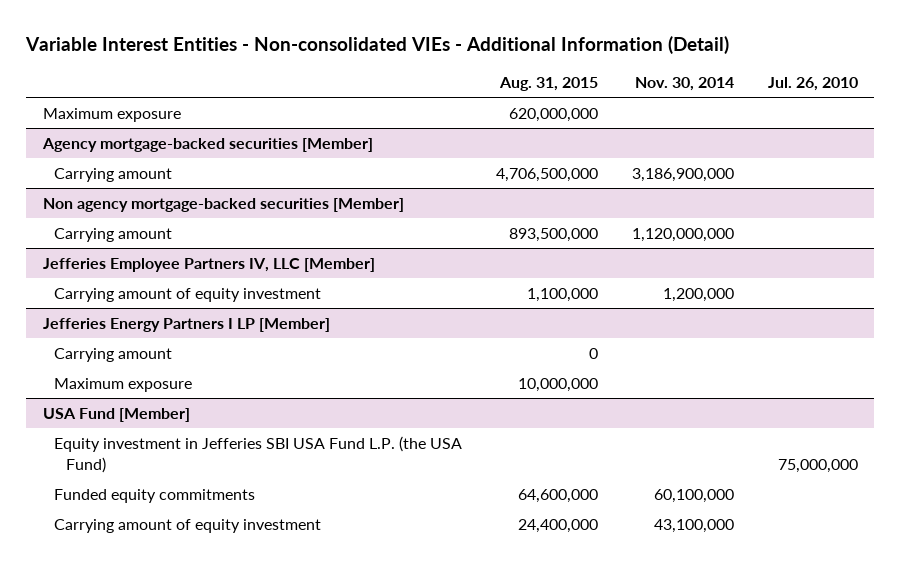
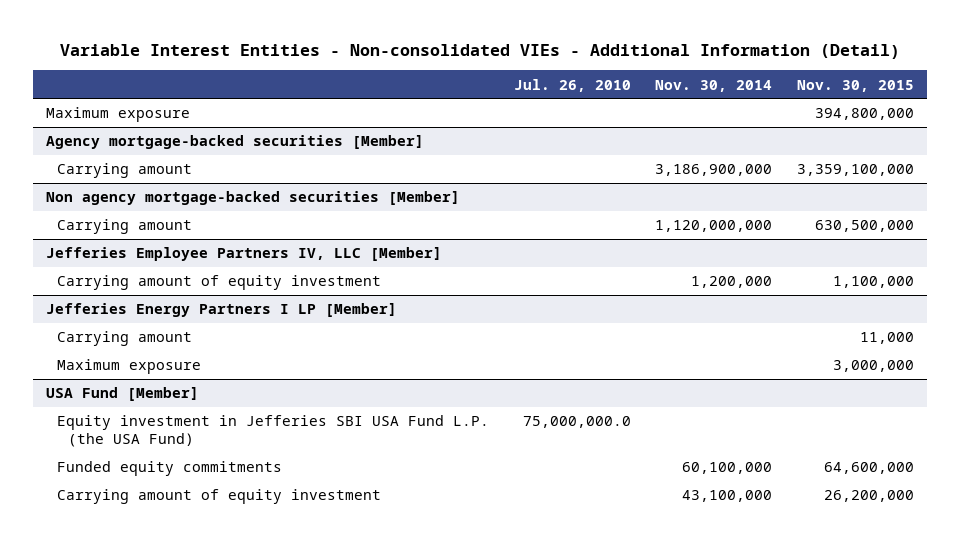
[499,76,599,91] Aug. 31, 2015 -> none
none -> [797,79,915,92] Nov. 30, 2015
[777,458,858,473] 75,000,000 -> [522,416,631,429] 75,000,000.0

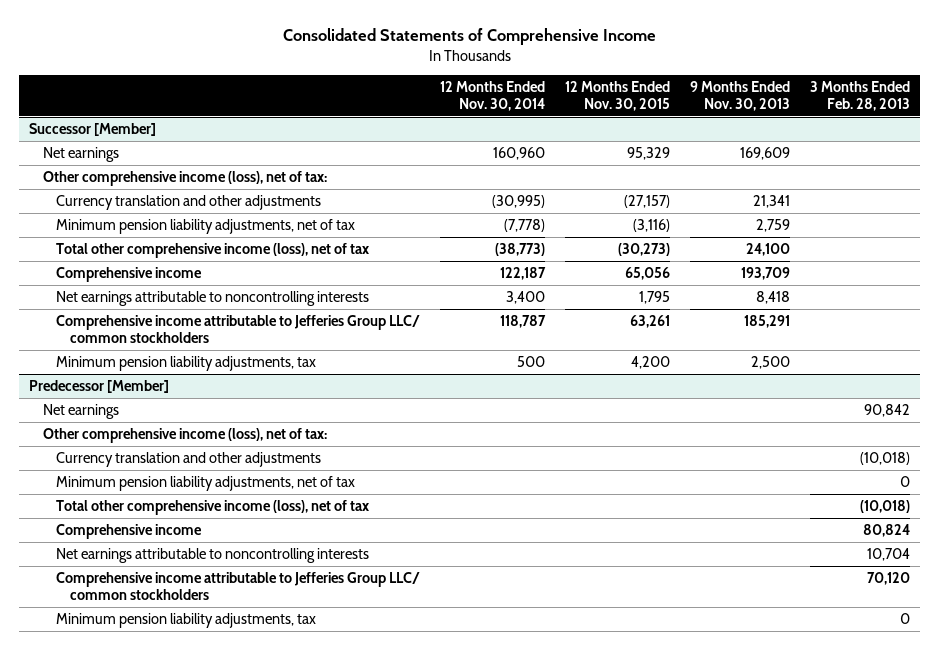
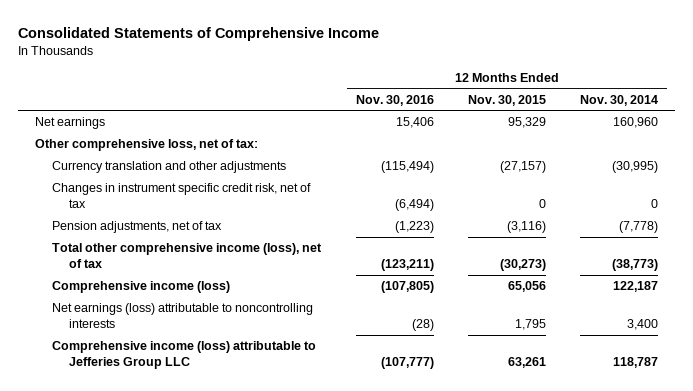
[690,80,791,111] 9 Months Ended Nov. 30, 2013 -> none
[810,80,911,111] 3 Months Ended Feb. 28, 2013 -> none
none -> [355,95,434,107] Nov. 30, 2016
[29,123,157,137] Successor [Member] -> none
[42,171,327,187] Other comprehensive income (loss), net of tax: -> [35,139,259,152] Other comprehensive loss, net of tax:
none -> [52,183,312,209] Changes in instrument specific credit risk, net of tax
[56,219,356,235] Minimum pension liability adjustments, net of tax -> [52,221,223,234] Pension adjustments, net of tax
[56,356,317,372] Minimum pension liability adjustments, tax -> none
[29,380,170,394] Predecessor [Member] -> none
[42,404,119,420] Net earnings -> none
[42,428,327,444] Other comprehensive income (loss), net of tax: -> none
[56,452,322,468] Currency translation and other adjustments -> none
[56,476,356,492] Minimum pension liability adjustments, net of tax -> none
[56,500,370,516] Total other comprehensive income (loss), net of tax -> none
[56,524,203,540] Comprehensive income -> none
[56,548,370,564] Net earnings attributable to noncontrolling interests -> none
[56,572,421,600] Comprehensive income attributable to Jefferies Group LLC/ common stockholders -> none
[56,613,317,629] Minimum pension liability adjustments, tax -> none
[56,267,203,283] Comprehensive income -> [52,281,231,294] Comprehensive income (loss)
[56,291,370,307] Net earnings attributable to noncontrolling interests -> [52,303,314,329] Net earnings (loss) attributable to noncontrolling interests
[56,315,421,343] Comprehensive income attributable to Jefferies Group LLC/ common stockholders -> [52,341,317,370] Comprehensive income (loss) attributable to Jefferies Group LLC

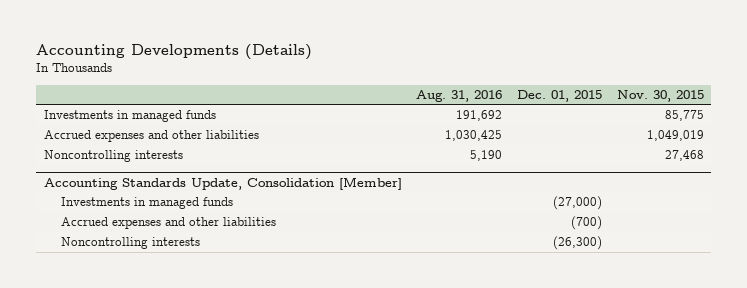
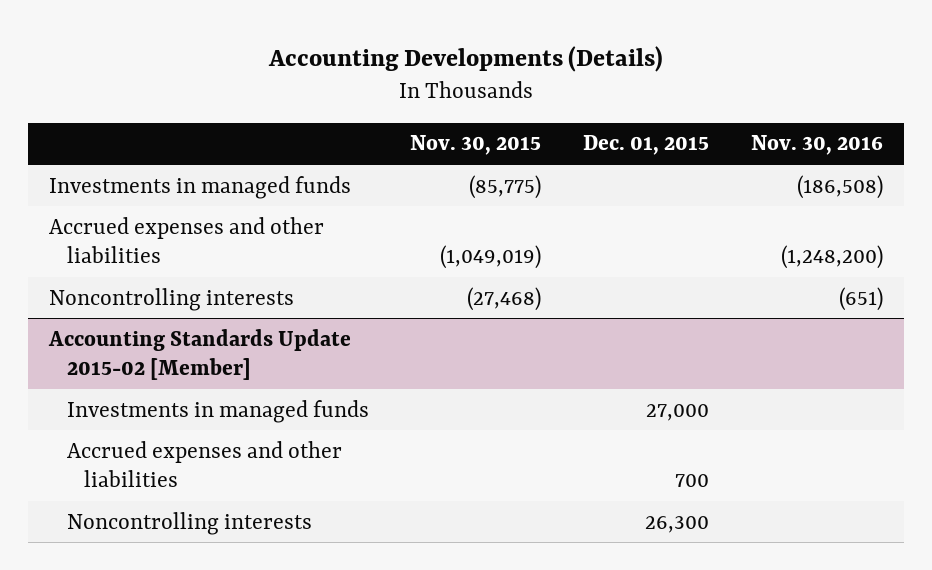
[416,89,503,102] Aug. 31, 2016 -> none
none -> [751,135,884,156] Nov. 30, 2016
[664,110,704,122] 85,775 -> [469,174,542,199] (85,775)
[646,130,704,142] 1,049,019 -> [440,245,542,270] (1,049,019)
[664,150,704,162] 27,468 -> [467,286,542,311] (27,468)
[43,176,402,190] Accounting Standards Update, Consolidation [Member] -> [47,328,351,381] Accounting Standards Update 2015-02 [Member]
[553,196,603,211] (27,000) -> [646,403,710,421] 27,000
[571,216,603,231] (700) -> [675,474,710,488] 700
[553,236,603,251] (26,300) -> [645,515,710,533] 26,300

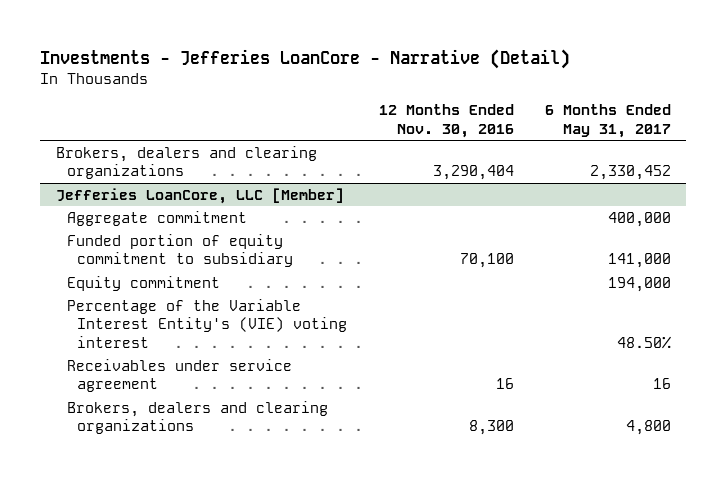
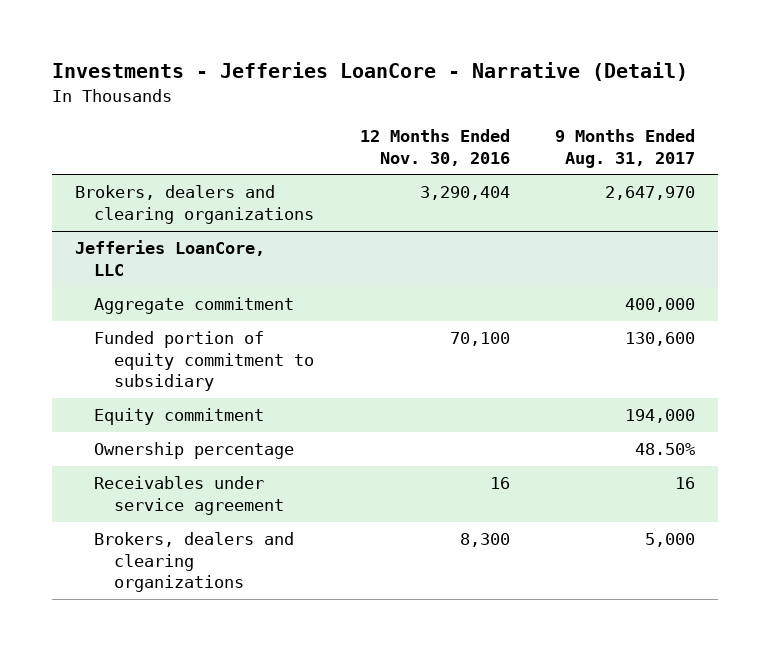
[544,104,671,138] 6 Months Ended May 31, 2017 -> none
none -> [555,128,696,168] 9 Months Ended Aug. 31, 2017
[56,187,345,204] Jefferies LoanCore, LLC [Member] -> [74,240,265,276] Jefferies LoanCore, LLC
[66,298,348,349] Percentage of the Variable Interest Entity's (VIE) voting interest -> [94,442,295,460] Ownership percentage

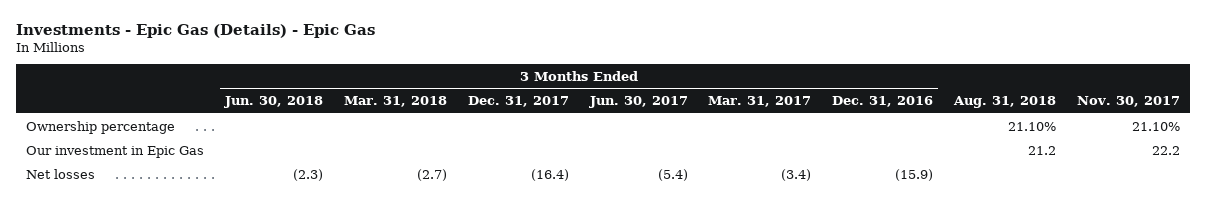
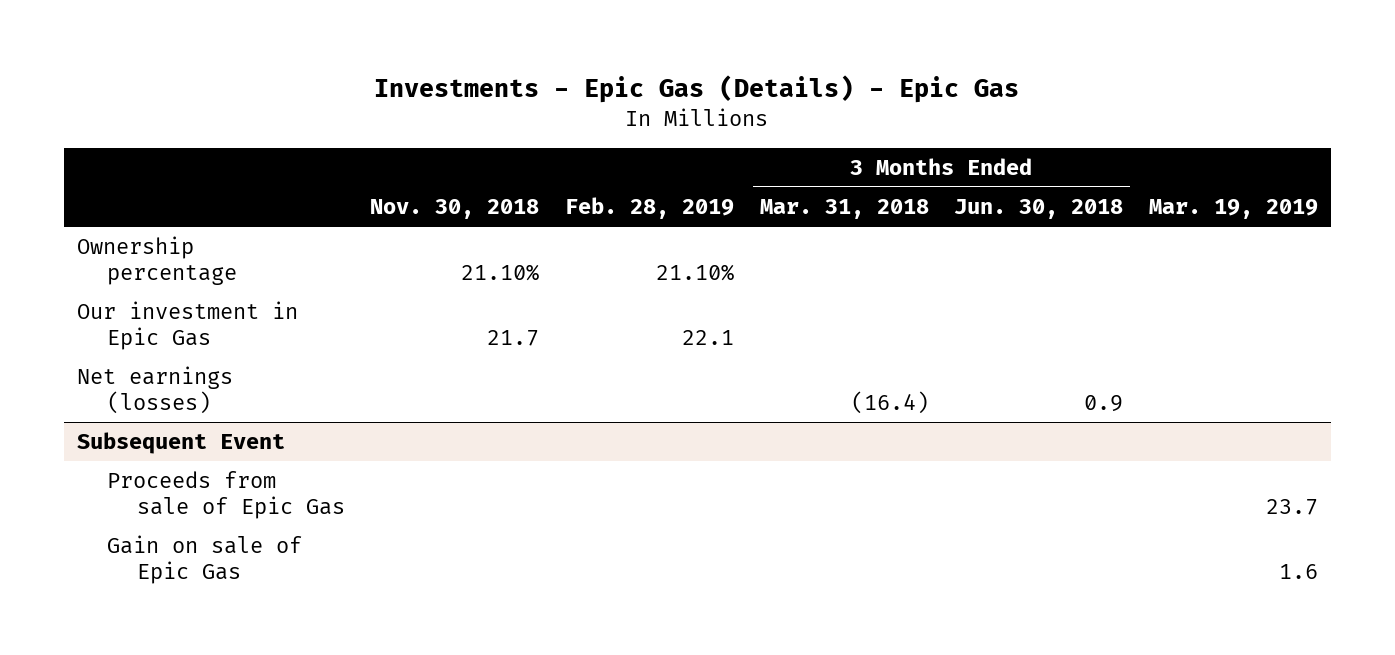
[467,96,569,108] Dec. 31, 2017 -> none
[588,96,688,109] Jun. 30, 2017 -> none
[708,96,812,108] Mar. 31, 2017 -> none
[832,96,934,108] Dec. 31, 2016 -> none
[953,96,1057,109] Aug. 31, 2018 -> none
[1076,96,1180,108] Nov. 30, 2017 -> none
none -> [370,198,540,219] Nov. 30, 2018
none -> [564,196,734,219] Feb. 28, 2019
none -> [1148,198,1318,219] Mar. 19, 2019
[26,168,96,179] Net losses -> [76,366,233,414] Net earnings (losses)
[293,168,324,181] (2.3) -> [1084,394,1124,412] 0.9
[417,168,448,181] (2.7) -> [850,390,929,414] (16.4)
none -> [76,432,285,455] Subsequent Event
none -> [106,471,345,519] Proceeds from sale of Epic Gas
none -> [106,535,302,584] Gain on sale of Epic Gas

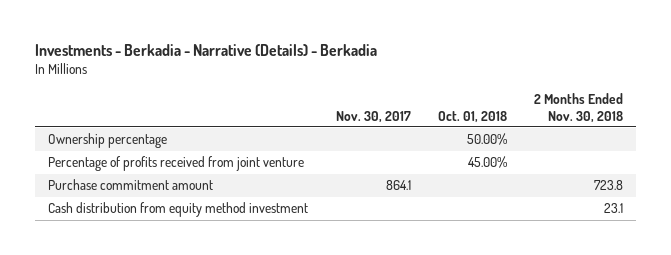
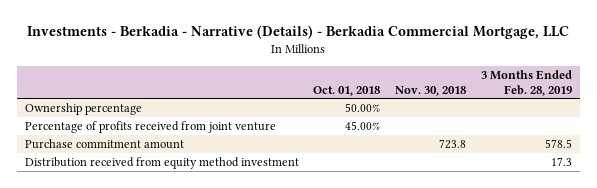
[34,43,377,56] Investments - Berkadia - Narrative (Details) - Berkadia -> [27,25,570,40] Investments - Berkadia - Narrative (Details) - Berkadia Commercial Mortgage, LLC
[335,110,411,123] Nov. 30, 2017 -> none
[533,92,623,123] 2 Months Ended Nov. 30, 2018 -> none
none -> [395,85,467,96] Nov. 30, 2018
none -> [481,69,573,96] 3 Months Ended Feb. 28, 2019
[48,202,309,218] Cash distribution from equity method investment -> [24,157,299,170] Distribution received from equity method investment

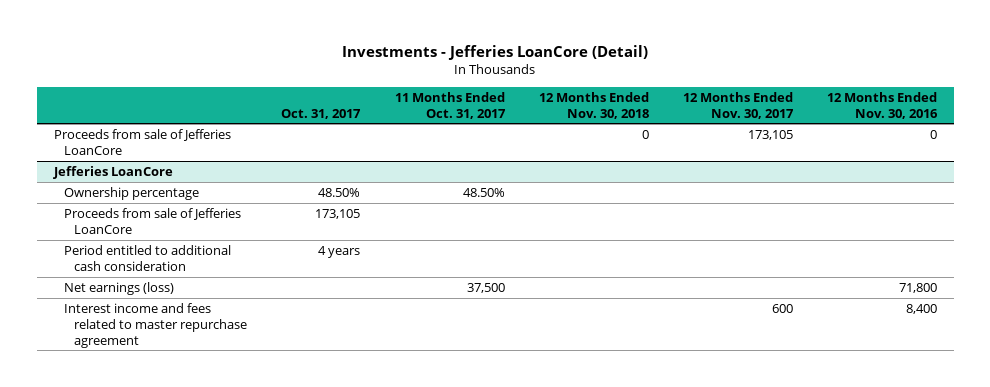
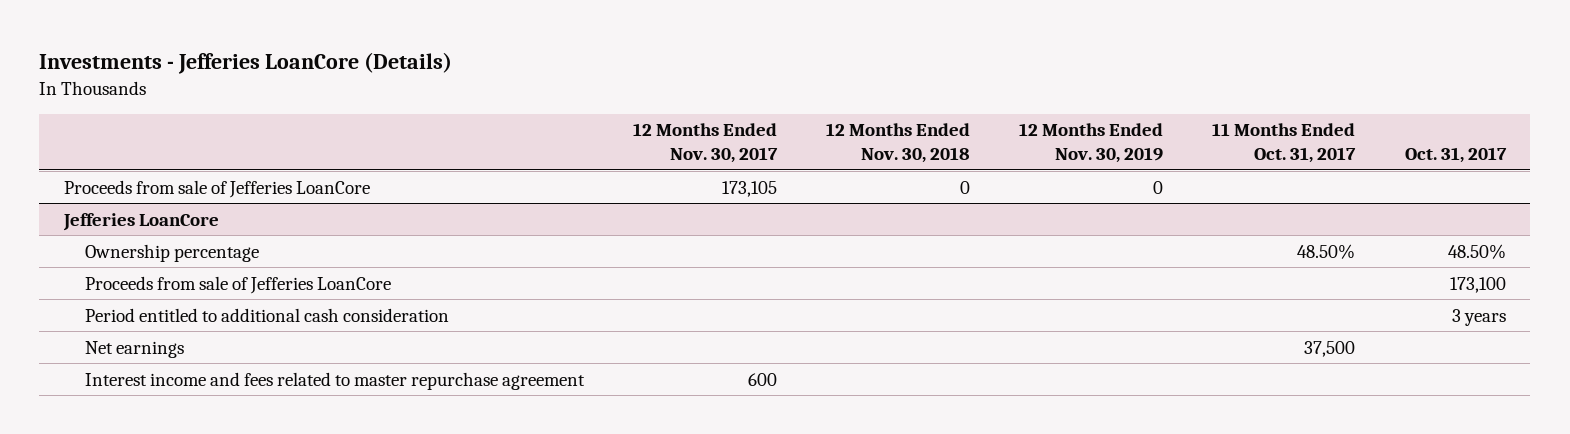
[342,44,649,60] Investments - Jefferies LoanCore (Detail) -> [39,52,453,75] Investments - Jefferies LoanCore (Details)
[826,91,938,119] 12 Months Ended Nov. 30, 2016 -> none
none -> [1019,123,1164,163] 12 Months Ended Nov. 30, 2019
[315,208,361,219] 173,105 -> [1449,276,1506,293] 173,100
[318,245,361,258] 4 years -> [1451,308,1506,326] 3 years
[64,281,175,295] Net earnings (loss) -> [84,340,184,358] Net earnings

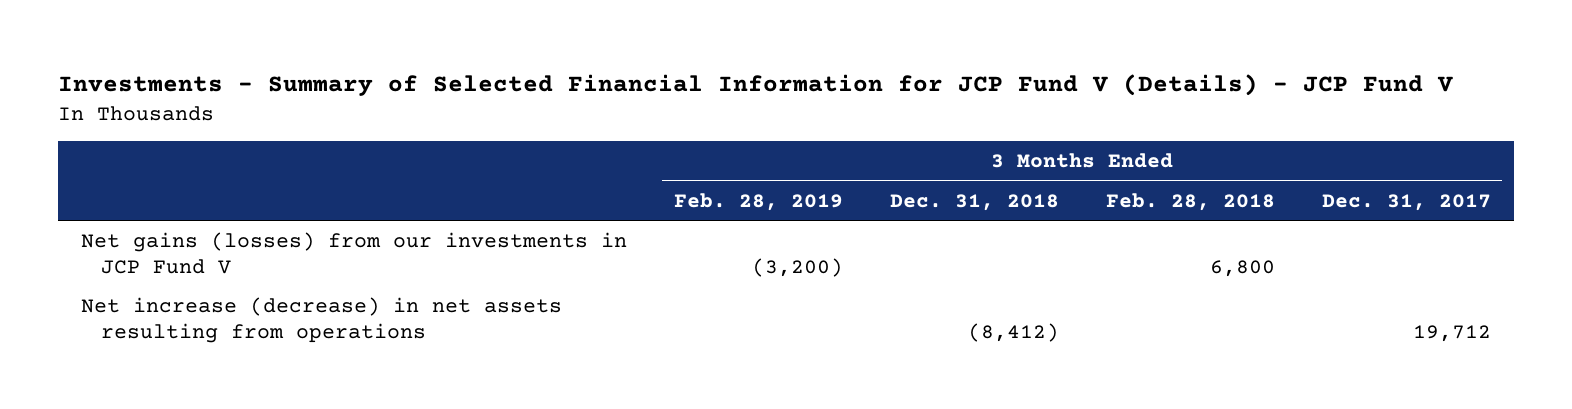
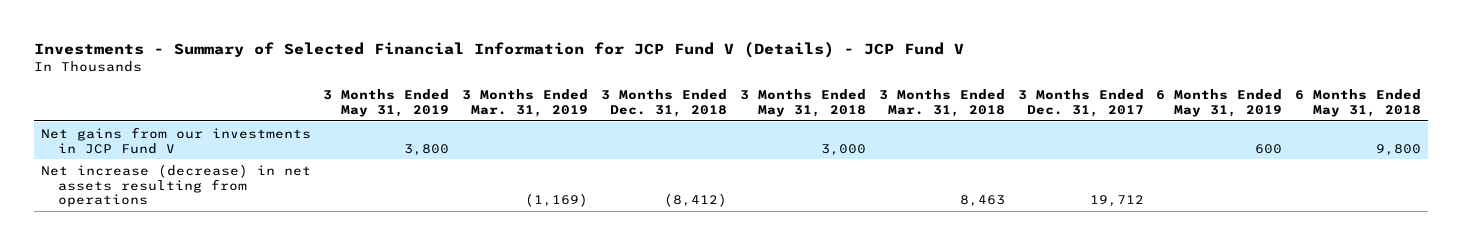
[674,192,844,211] Feb. 28, 2019 -> none
[1105,192,1275,211] Feb. 28, 2018 -> none
none -> [323,88,450,117] 3 Months Ended May 31, 2019
none -> [462,88,589,117] 3 Months Ended Mar. 31, 2019
none -> [739,88,866,117] 3 Months Ended May 31, 2018
none -> [878,88,1005,117] 3 Months Ended Mar. 31, 2018
none -> [1156,88,1283,117] 6 Months Ended May 31, 2019
none -> [1295,88,1422,117] 6 Months Ended May 31, 2018
[81,231,628,274] Net gains (losses) from our investments in JCP Fund V -> [40,126,311,154] Net gains from our investments in JCP Fund V

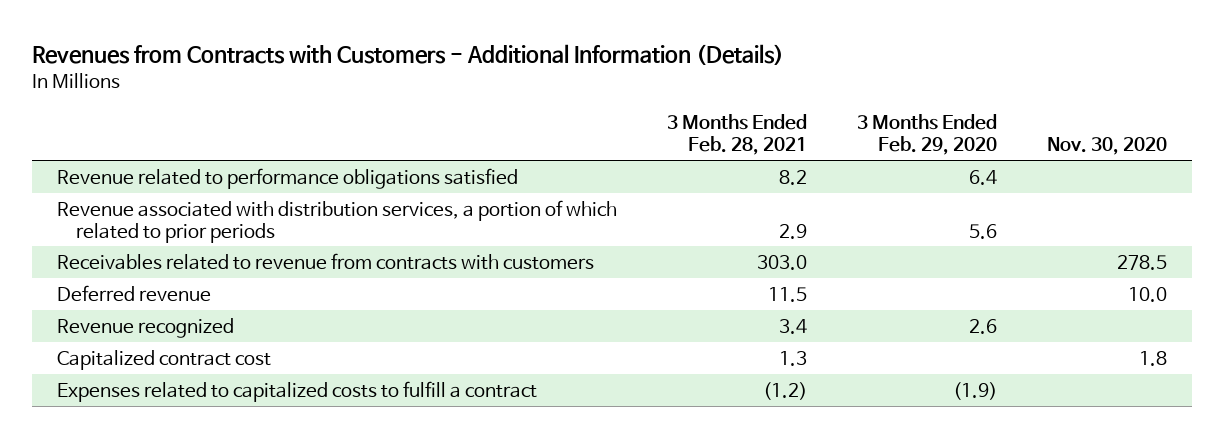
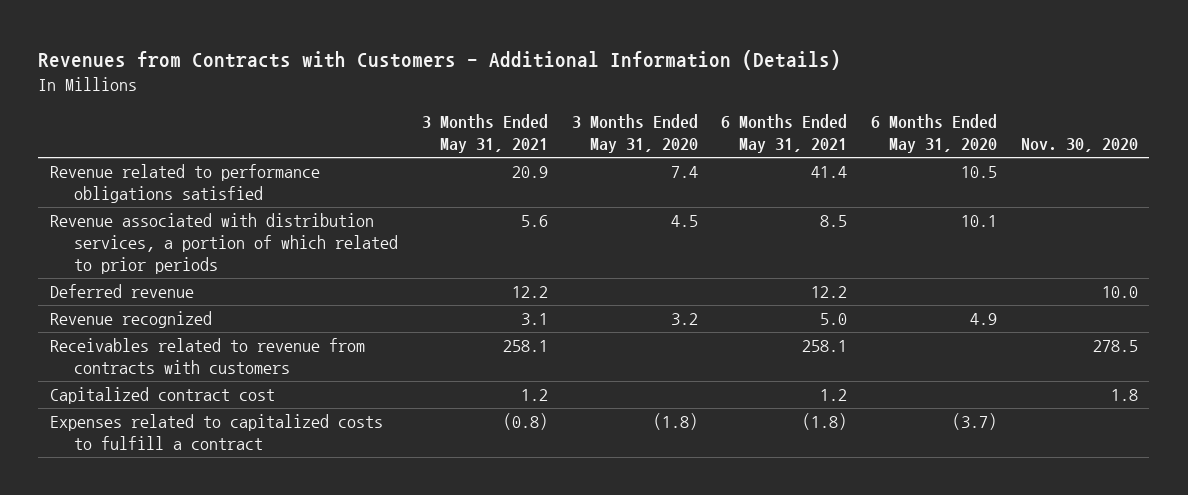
[667,114,808,156] 3 Months Ended Feb. 28, 2021 -> none
[856,114,997,156] 3 Months Ended Feb. 29, 2020 -> none
none -> [422,114,549,154] 3 Months Ended May 31, 2021
none -> [571,114,698,154] 3 Months Ended May 31, 2020
none -> [721,114,848,154] 6 Months Ended May 31, 2021
none -> [870,114,997,154] 6 Months Ended May 31, 2020
[57,252,595,270] Receivables related to revenue from contracts with customers -> [50,338,366,375] Receivables related to revenue from contracts with customers

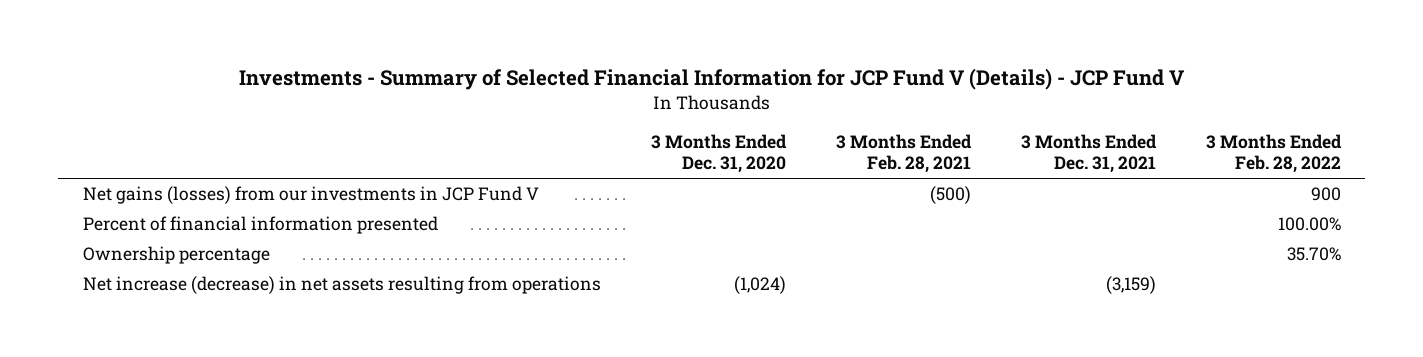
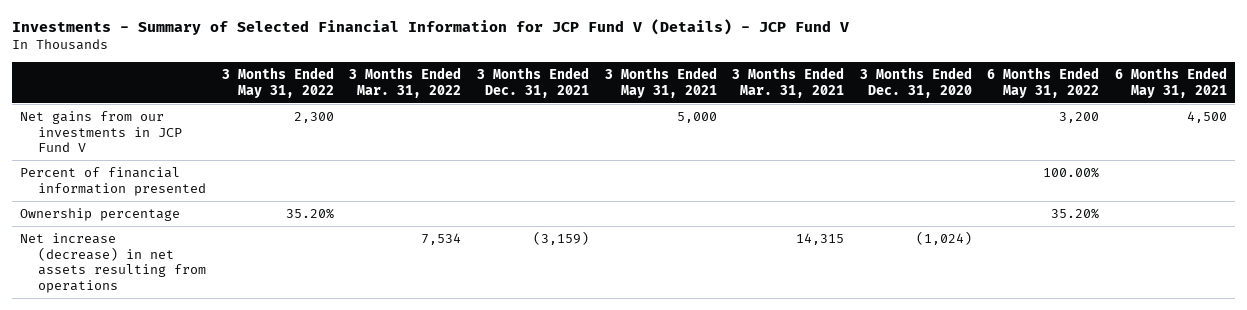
[835,133,972,174] 3 Months Ended Feb. 28, 2021 -> none
[1205,133,1342,174] 3 Months Ended Feb. 28, 2022 -> none
none -> [221,66,334,98] 3 Months Ended May 31, 2022
none -> [349,66,462,98] 3 Months Ended Mar. 31, 2022
none -> [604,66,717,98] 3 Months Ended May 31, 2021
none -> [732,66,845,98] 3 Months Ended Mar. 31, 2021
none -> [987,66,1100,98] 6 Months Ended May 31, 2022
none -> [1114,66,1227,98] 6 Months Ended May 31, 2021
[82,186,539,205] Net gains (losses) from our investments in JCP Fund V -> [19,110,183,153] Net gains from our investments in JCP Fund V

